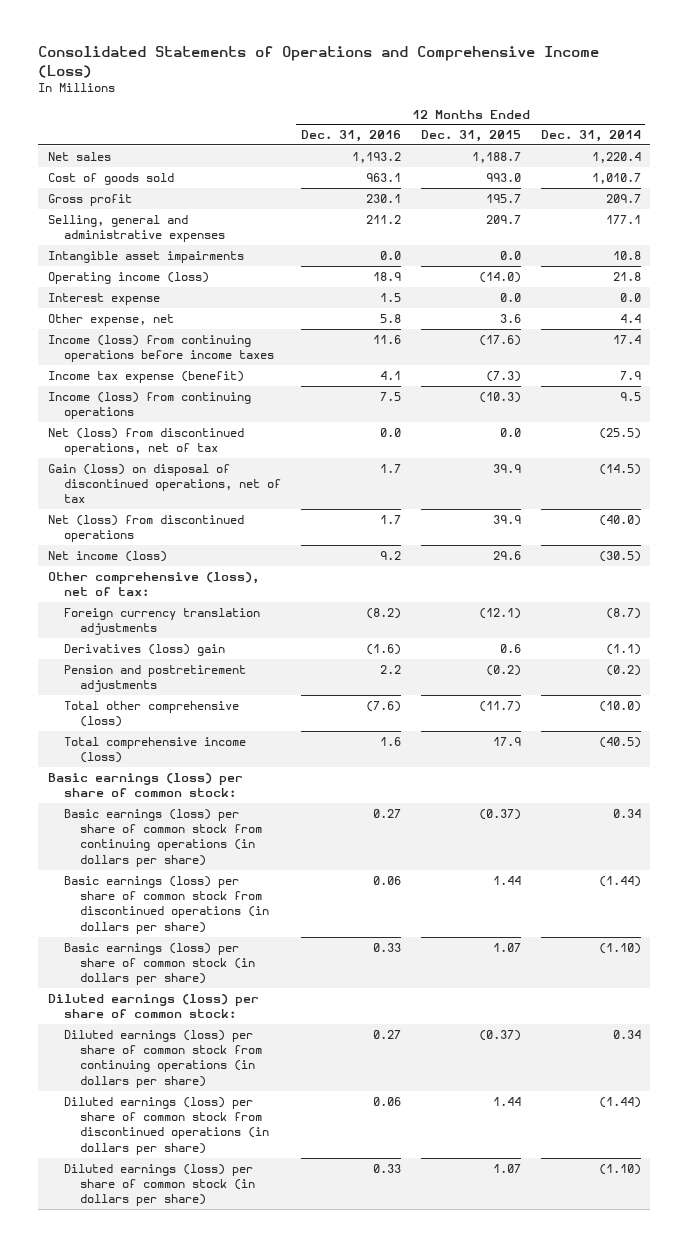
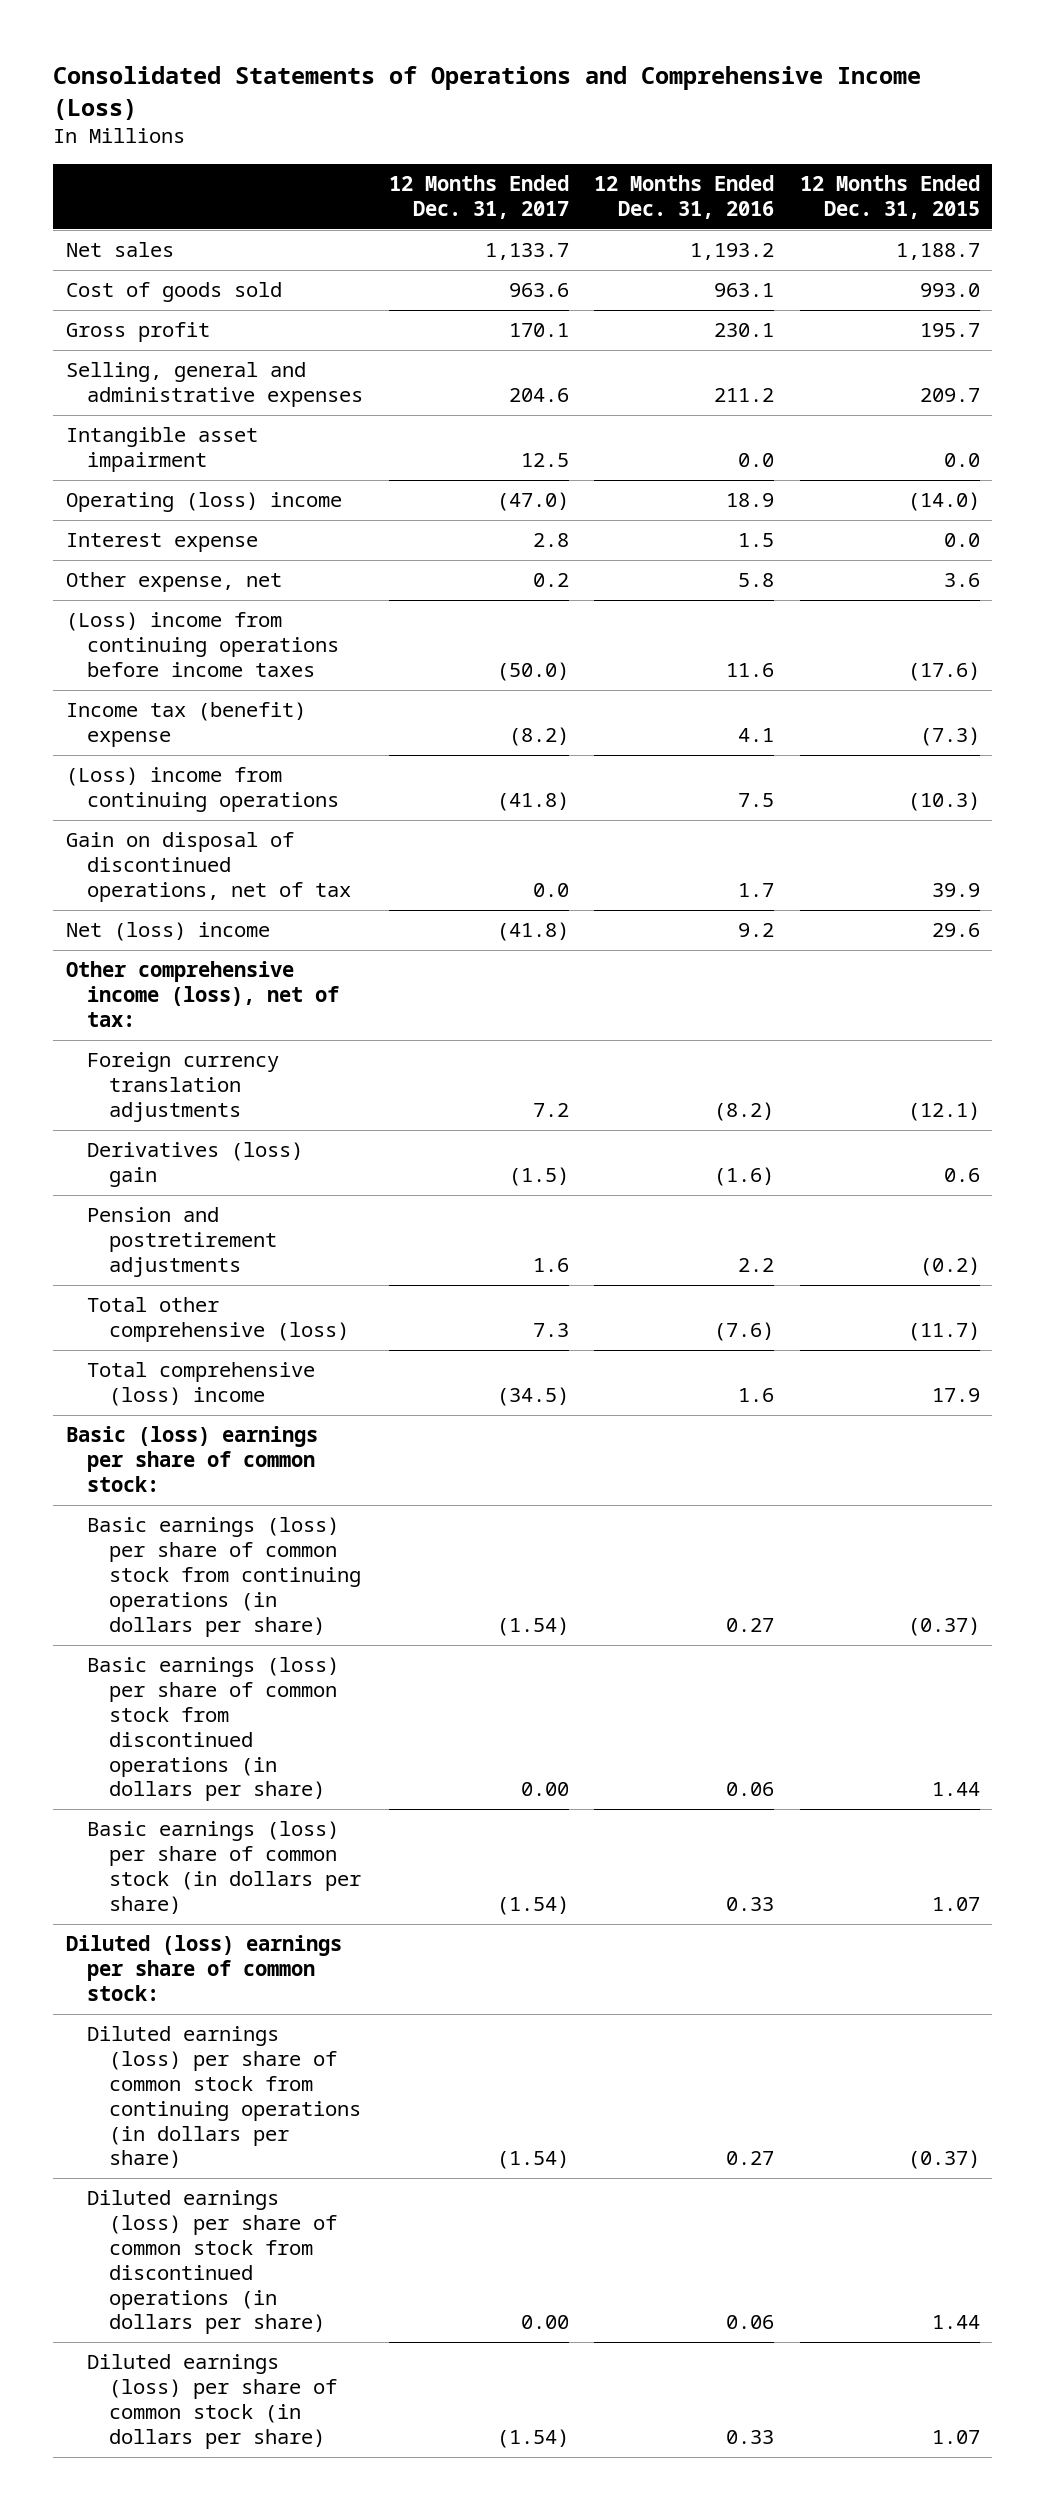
[540,130,641,143] Dec. 31, 2014 -> none
none -> [388,175,569,219] 12 Months Ended Dec. 31, 2017
[48,250,245,263] Intangible asset impairments -> [65,427,258,473] Intangible asset impairment
[48,271,210,284] Operating income (loss) -> [65,492,342,513] Operating (loss) income
[48,427,245,456] Net (loss) from discontinued operations, net of tax -> none
[48,514,245,543] Net (loss) from discontinued operations -> none
[48,334,275,363] Income (loss) from continuing operations before income taxes -> [65,612,340,678] (Loss) income from continuing operations before income taxes
[48,370,245,383] Income tax expense (benefit) -> [65,702,306,748] Income tax (benefit) expense
[48,391,252,420] Income (loss) from continuing operations -> [65,767,340,813] (Loss) income from continuing operations
[48,463,282,504] Gain (loss) on disposal of discontinued operations, net of tax -> [65,832,352,903] Gain on disposal of discontinued operations, net of tax
[48,550,168,562] Net income (loss) -> [65,922,270,942] Net (loss) income
[48,571,260,597] Other comprehensive (loss), net of tax: -> [65,961,340,1028] Other comprehensive income (loss), net of tax:
[64,736,247,764] Total comprehensive income (loss) -> [87,1362,316,1407] Total comprehensive (loss) income
[48,772,244,798] Basic earnings (loss) per share of common stock: -> [65,1426,318,1493] Basic (loss) earnings per share of common stock:
[48,993,260,1019] Diluted earnings (loss) per share of common stock: -> [65,1935,342,2002] Diluted (loss) earnings per share of common stock:

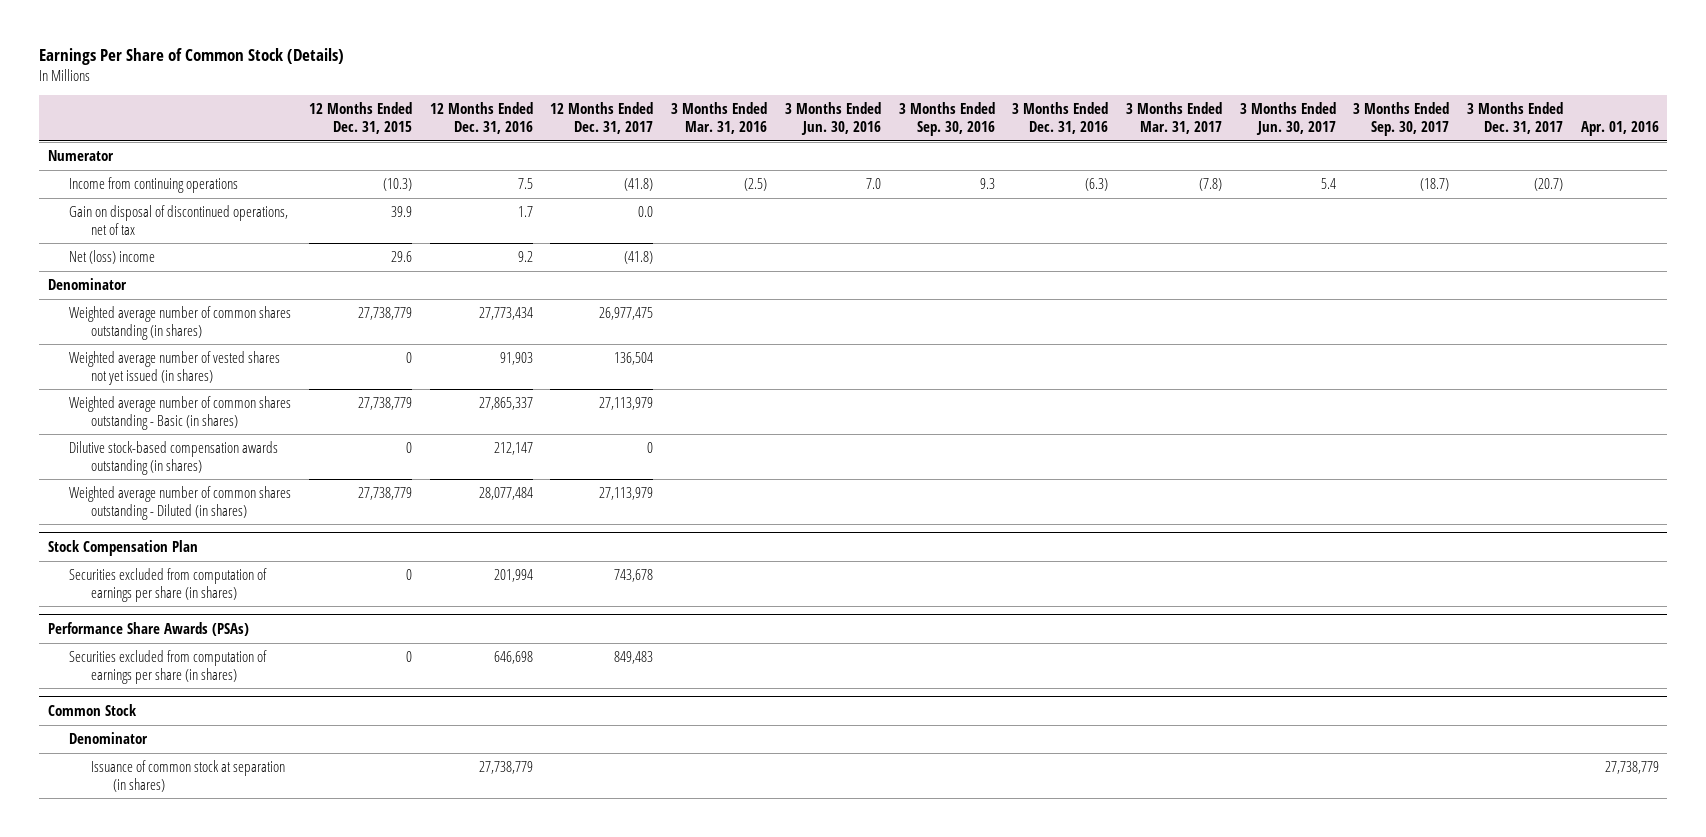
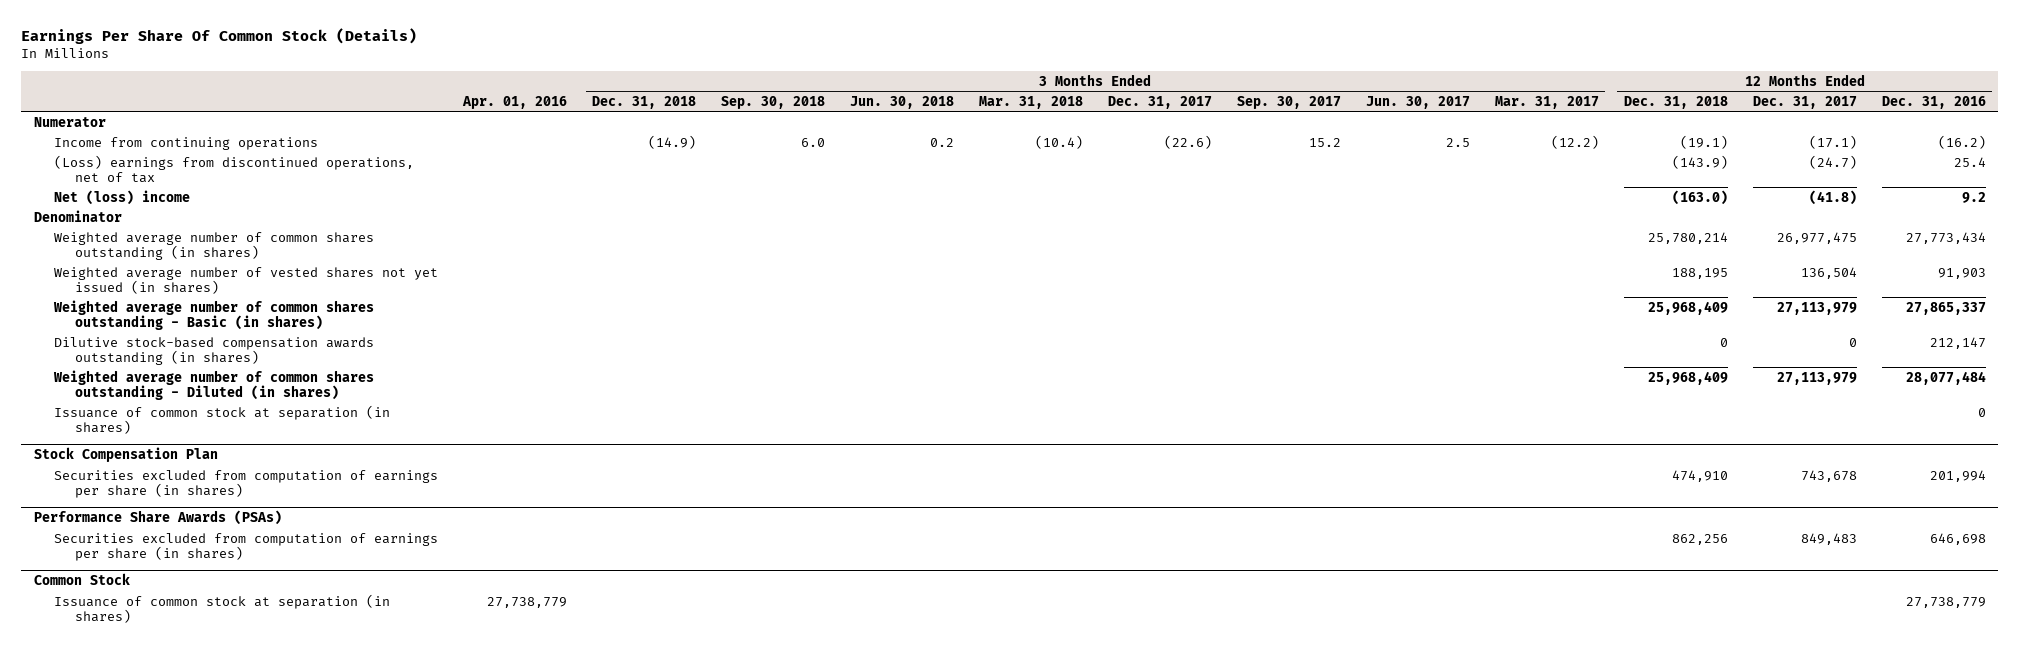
[38,48,344,66] Earnings Per Share of Common Stock (Details) -> [21,28,418,45] Earnings Per Share Of Common Stock (Details)
[309,101,413,134] 12 Months Ended Dec. 31, 2015 -> none
[671,101,768,134] 3 Months Ended Mar. 31, 2016 -> none
[784,101,881,135] 3 Months Ended Jun. 30, 2016 -> none
[898,101,995,136] 3 Months Ended Sep. 30, 2016 -> none
[1012,101,1109,134] 3 Months Ended Dec. 31, 2016 -> none
none -> [592,95,697,109] Dec. 31, 2018
none -> [720,95,825,109] Sep. 30, 2018
none -> [849,95,954,109] Jun. 30, 2018
none -> [978,95,1083,109] Mar. 31, 2018
none -> [1623,95,1728,109] Dec. 31, 2018
[69,204,289,235] Gain on disposal of discontinued operations, net of tax -> none
[517,177,533,189] 7.5 -> [1937,134,1986,149] (16.2)
[624,177,654,191] (41.8) -> [1808,134,1857,149] (17.1)
[1198,177,1222,191] (7.8) -> [1550,134,1599,149] (12.2)
[1320,177,1336,189] 5.4 -> [1445,137,1470,147] 2.5
[1420,177,1450,191] (18.7) -> [1308,137,1341,147] 15.2
[1533,177,1563,191] (20.7) -> [1163,134,1212,149] (22.6)
none -> [54,154,415,183] (Loss) earnings from discontinued operations, net of tax
none -> [54,404,391,434] Issuance of common stock at separation (in shares)
[69,731,149,744] Denominator -> none

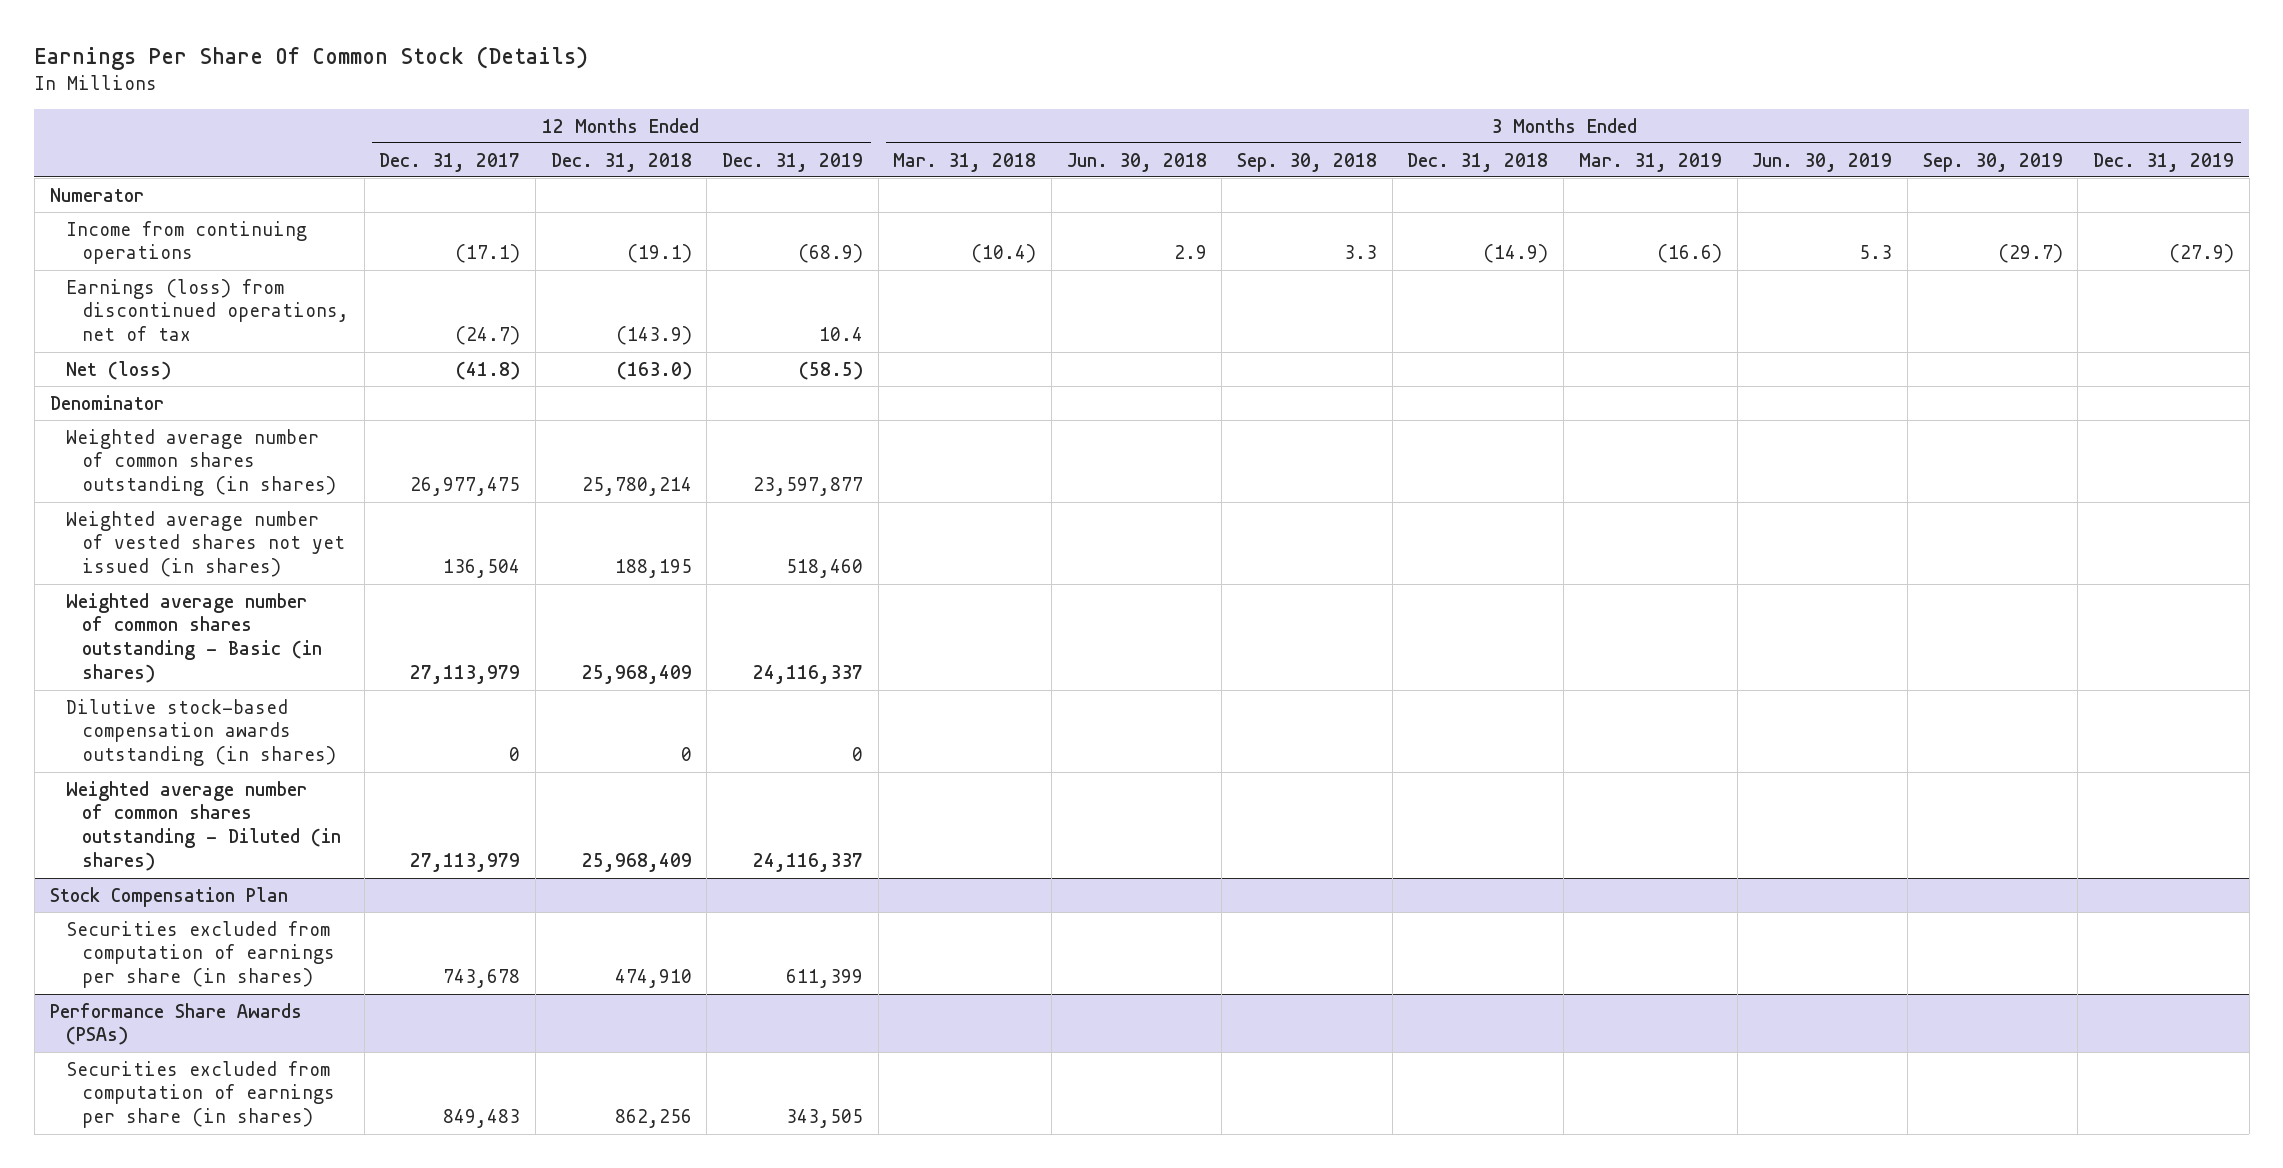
[462,95,568,109] Apr. 01, 2016 -> none
[1107,95,1212,109] Dec. 31, 2017 -> none
[1236,95,1341,109] Sep. 30, 2017 -> none
[1365,95,1470,109] Jun. 30, 2017 -> none
[1494,95,1599,109] Mar. 31, 2017 -> none
[1881,95,1986,109] Dec. 31, 2016 -> none
none -> [722,152,864,172] Dec. 31, 2019
none -> [1578,152,1722,172] Mar. 31, 2019
none -> [1752,152,1893,172] Jun. 30, 2019
none -> [1922,152,2063,172] Sep. 30, 2019
none -> [2092,152,2234,172] Dec. 31, 2019
[800,137,825,147] 6.0 -> [1344,245,1378,260] 3.3
[929,137,954,147] 0.2 -> [1173,245,1207,260] 2.9
[54,154,415,183] (Loss) earnings from discontinued operations, net of tax -> [65,278,350,342] Earnings (loss) from discontinued operations, net of tax
[54,189,191,205] Net (loss) income -> [65,360,171,380] Net (loss)
[54,404,391,434] Issuance of common stock at separation (in shares) -> none
[33,573,130,586] Common Stock -> none
[54,593,391,623] Issuance of common stock at separation (in shares) -> none

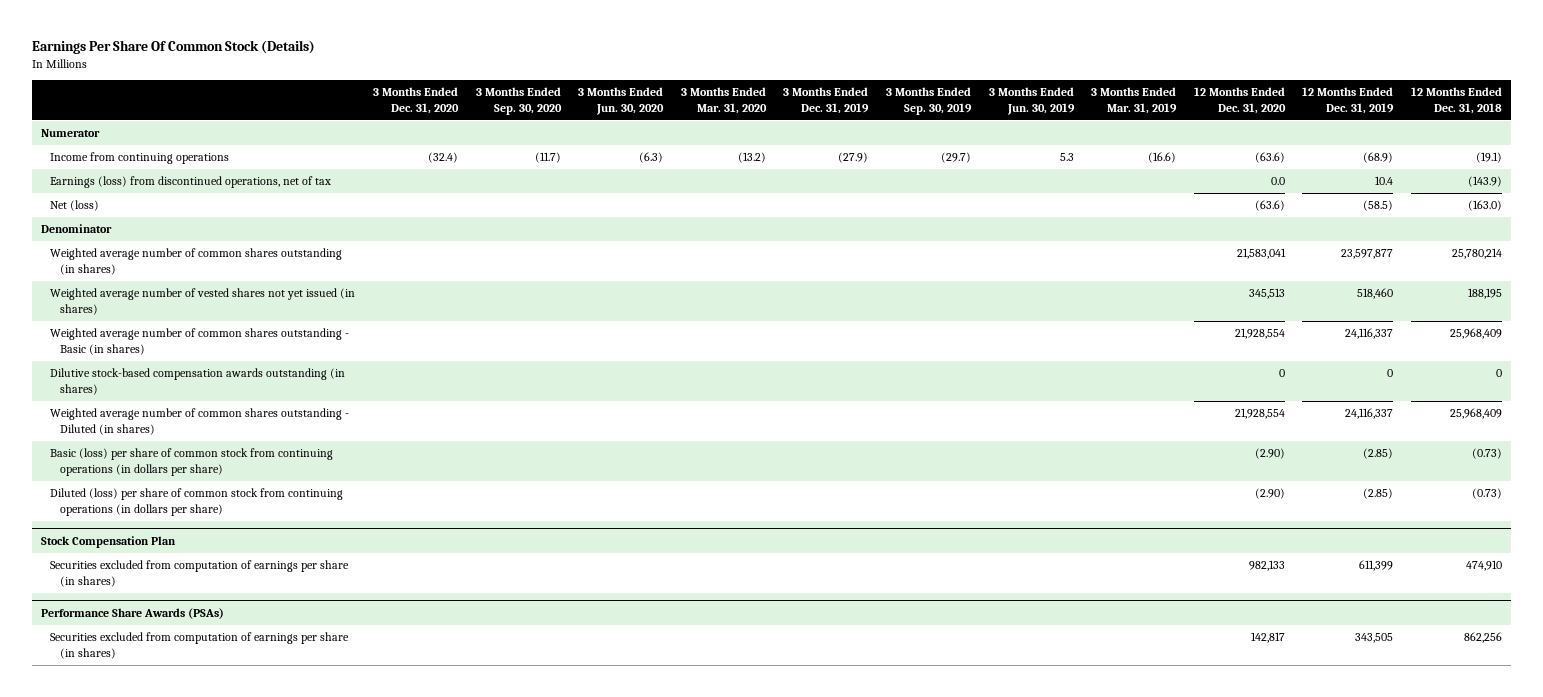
[379,152,521,172] Dec. 31, 2017 -> none
[893,152,1037,172] Mar. 31, 2018 -> none
[1066,152,1207,172] Jun. 30, 2018 -> none
[1237,152,1378,172] Sep. 30, 2018 -> none
[1407,152,1549,172] Dec. 31, 2018 -> none
none -> [373,87,460,115] 3 Months Ended Dec. 31, 2020
none -> [475,87,562,116] 3 Months Ended Sep. 30, 2020
none -> [578,87,665,116] 3 Months Ended Jun. 30, 2020
none -> [680,87,767,115] 3 Months Ended Mar. 31, 2020
none -> [1193,87,1286,115] 12 Months Ended Dec. 31, 2020
none -> [50,448,334,476] Basic (loss) per share of common stock from continuing operations (in dollars per share)
none -> [50,488,344,516] Diluted (loss) per share of common stock from continuing operations (in dollars per share)

